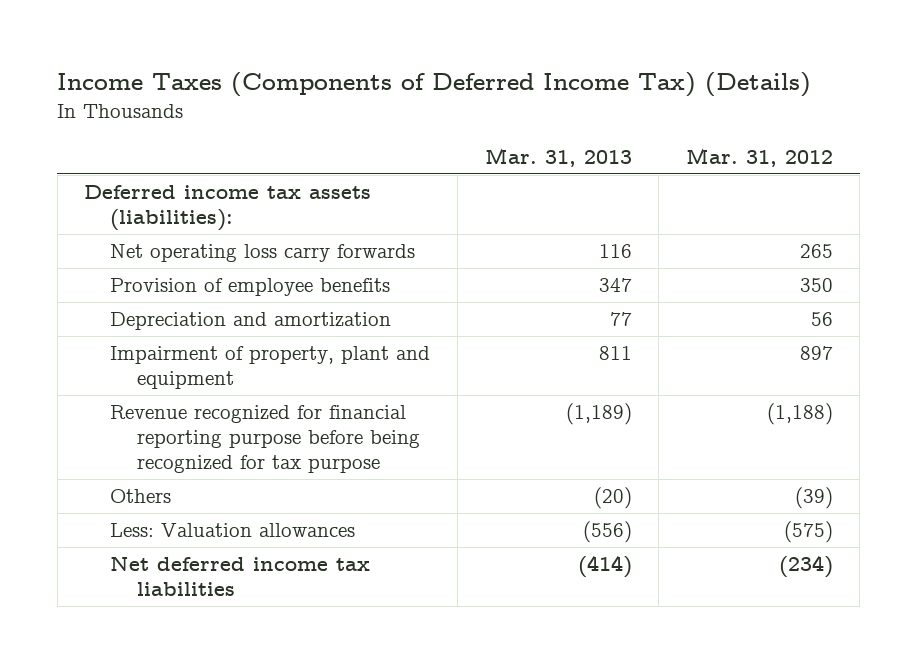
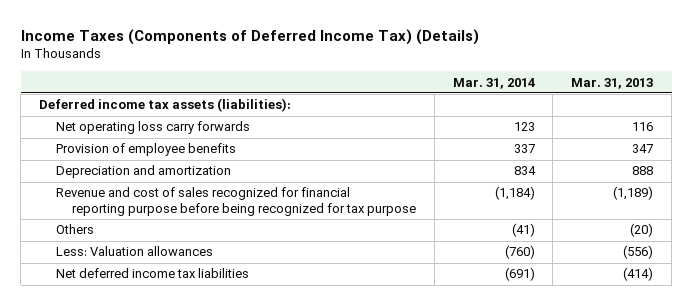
[685,147,833,167] Mar. 31, 2012 -> none
none -> [452,77,535,89] Mar. 31, 2014
[110,346,431,390] Impairment of property, plant and equipment -> none
[609,312,632,327] 77 -> [632,166,654,176] 888
[110,405,420,474] Revenue recognized for financial reporting purpose before being recognized for tax purpose -> [55,187,416,216] Revenue and cost of sales recognized for financial reporting purpose before being recognized for tax purpose

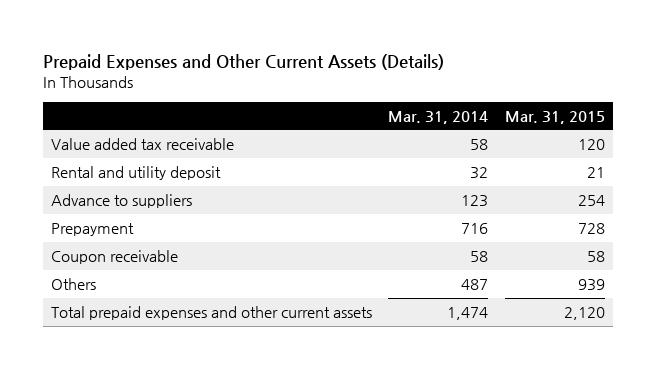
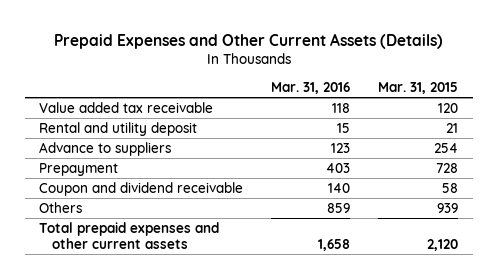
[388,110,489,124] Mar. 31, 2014 -> none
none -> [271,82,351,95] Mar. 31, 2016
[51,249,179,264] Coupon receivable -> [39,181,244,196] Coupon and dividend receivable

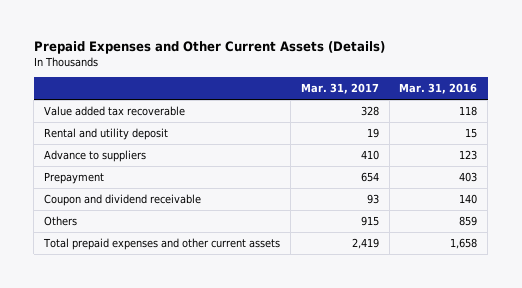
[378,82,459,95] Mar. 31, 2015 -> none
none -> [300,83,379,95] Mar. 31, 2017
[39,101,214,113] Value added tax receivable -> [44,106,186,117] Value added tax recoverable

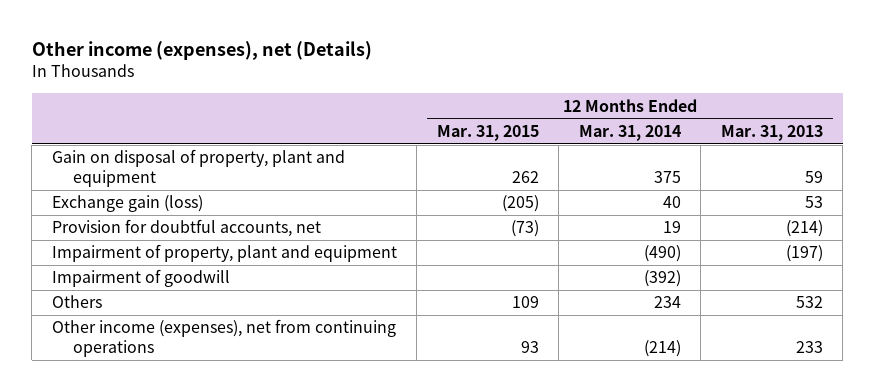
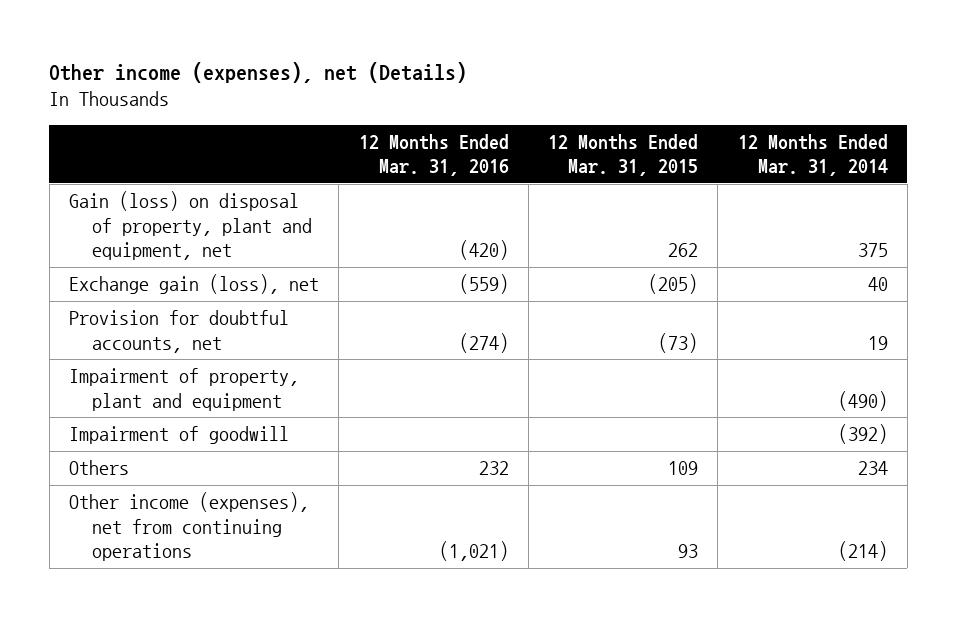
[720,124,823,141] Mar. 31, 2013 -> none
none -> [358,133,509,177] 12 Months Ended Mar. 31, 2016
[51,149,345,187] Gain on disposal of property, plant and equipment -> [69,191,313,261] Gain (loss) on disposal of property, plant and equipment, net
[51,195,203,213] Exchange gain (loss) -> [69,274,320,295] Exchange gain (loss), net

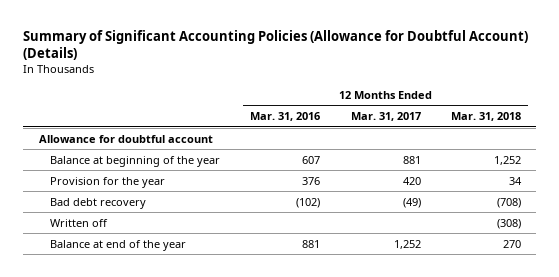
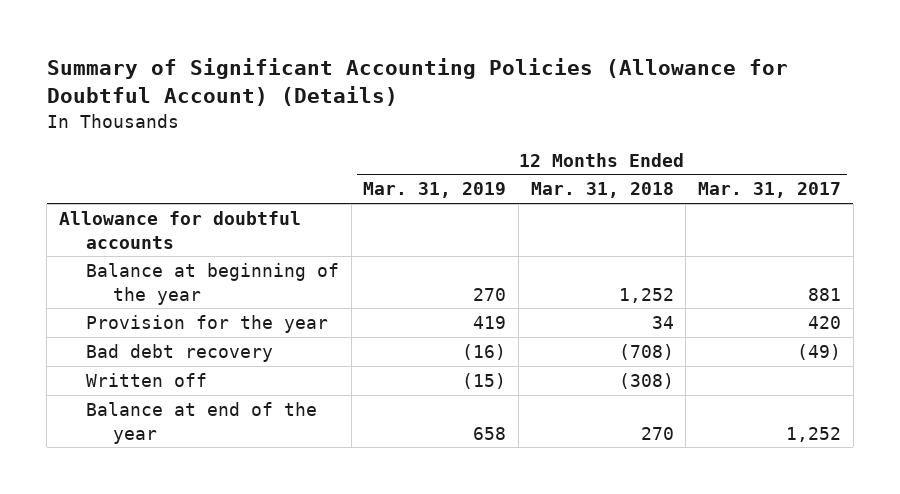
[250,112,321,122] Mar. 31, 2016 -> none
none -> [363,182,507,199] Mar. 31, 2019
[38,134,213,143] Allowance for doubtful account -> [58,210,301,249] Allowance for doubtful accounts

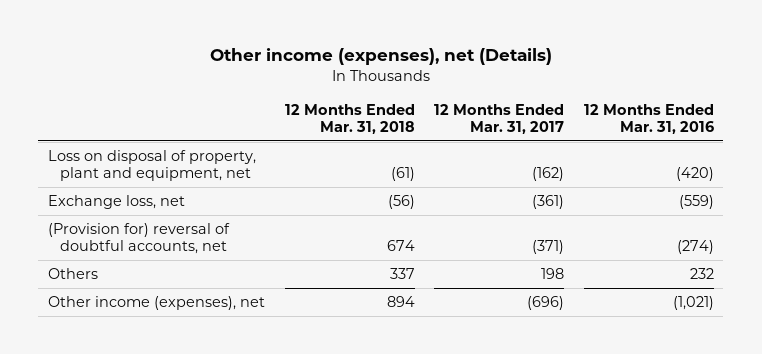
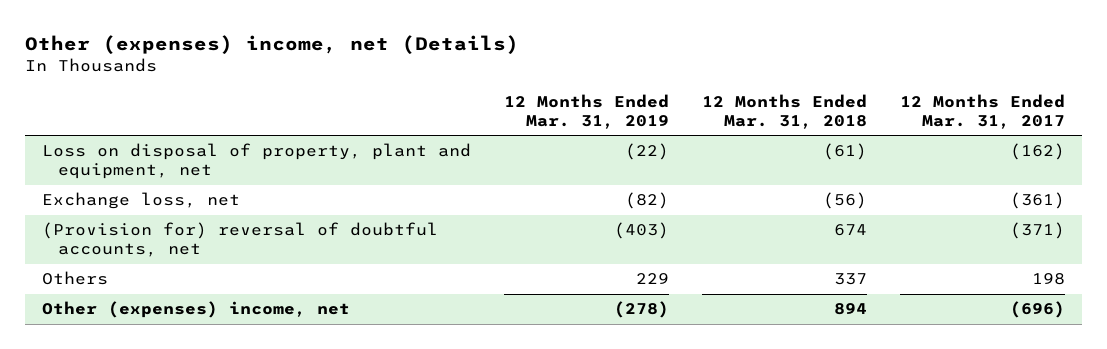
[209,47,552,65] Other income (expenses), net (Details) -> [25,34,520,54] Other (expenses) income, net (Details)
[583,103,714,134] 12 Months Ended Mar. 31, 2016 -> none
none -> [503,93,669,130] 12 Months Ended Mar. 31, 2019
[48,296,266,311] Other income (expenses), net -> [41,301,350,319] Other (expenses) income, net

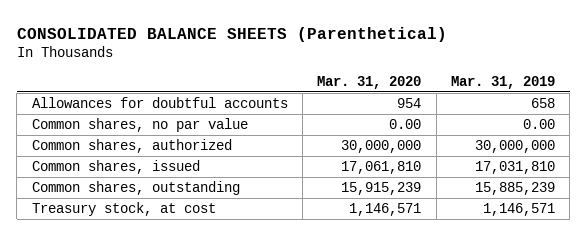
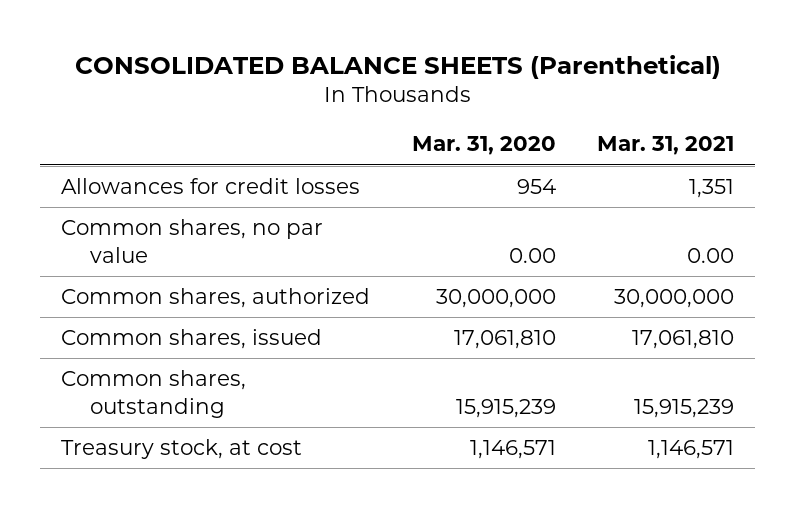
[450,76,555,90] Mar. 31, 2019 -> none
none -> [596,136,734,156] Mar. 31, 2021
[31,96,288,108] Allowances for doubtful accounts -> [61,177,361,194] Allowances for credit losses

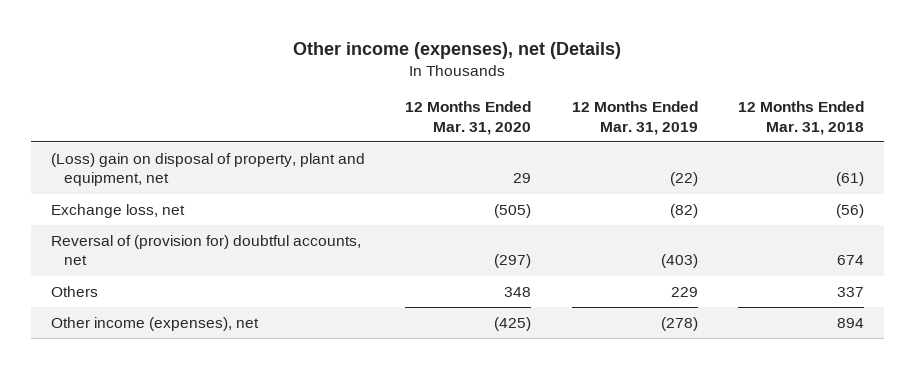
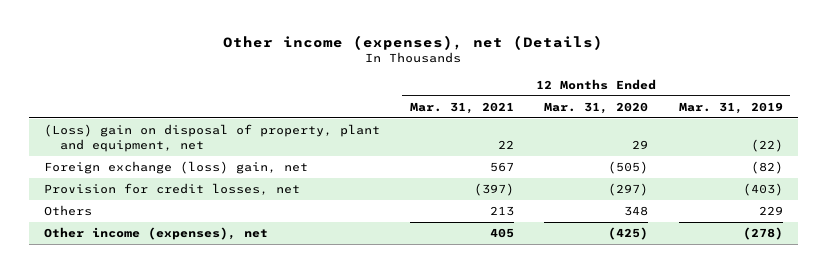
[738,101,865,135] 12 Months Ended Mar. 31, 2018 -> none
none -> [409,101,514,114] Mar. 31, 2021
[50,204,185,219] Exchange loss, net -> [43,161,308,175] Foreign exchange (loss) gain, net
[50,235,361,266] Reversal of (provision for) doubtful accounts, net -> [43,183,300,196] Provision for credit losses, net

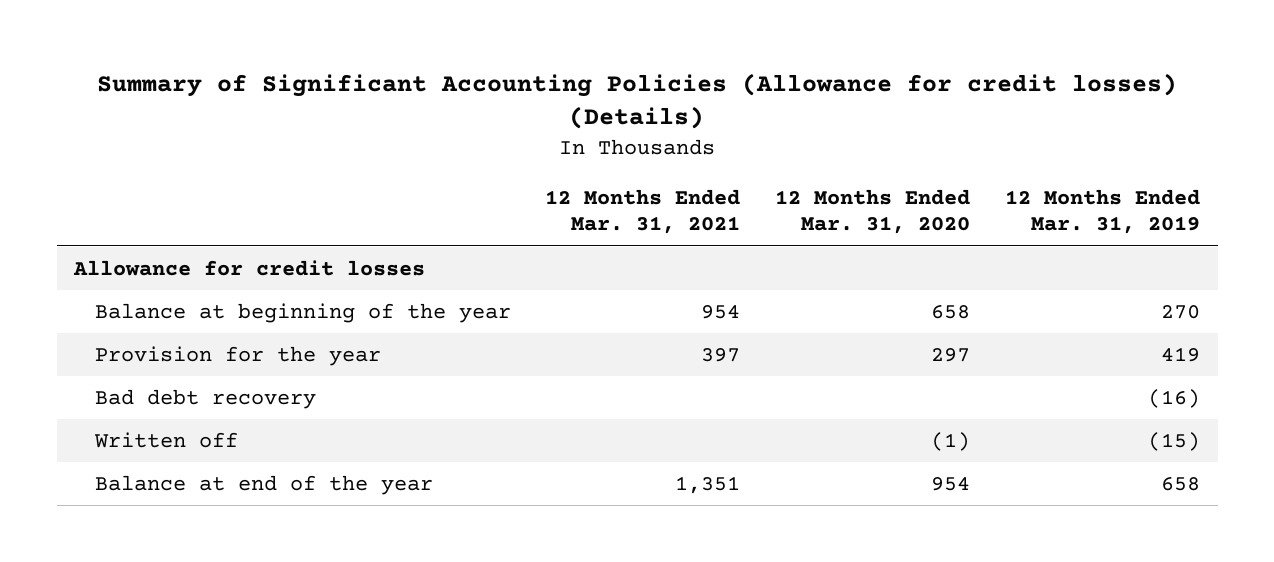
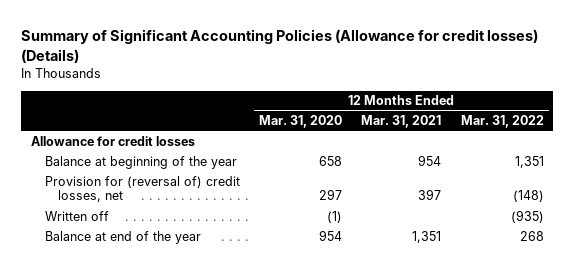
[1005,188,1201,235] 12 Months Ended Mar. 31, 2019 -> none
none -> [460,115,544,129] Mar. 31, 2022
[94,388,316,409] Bad debt recovery -> none
[94,345,381,366] Provision for the year -> [44,175,240,203] Provision for (reversal of) credit losses, net

